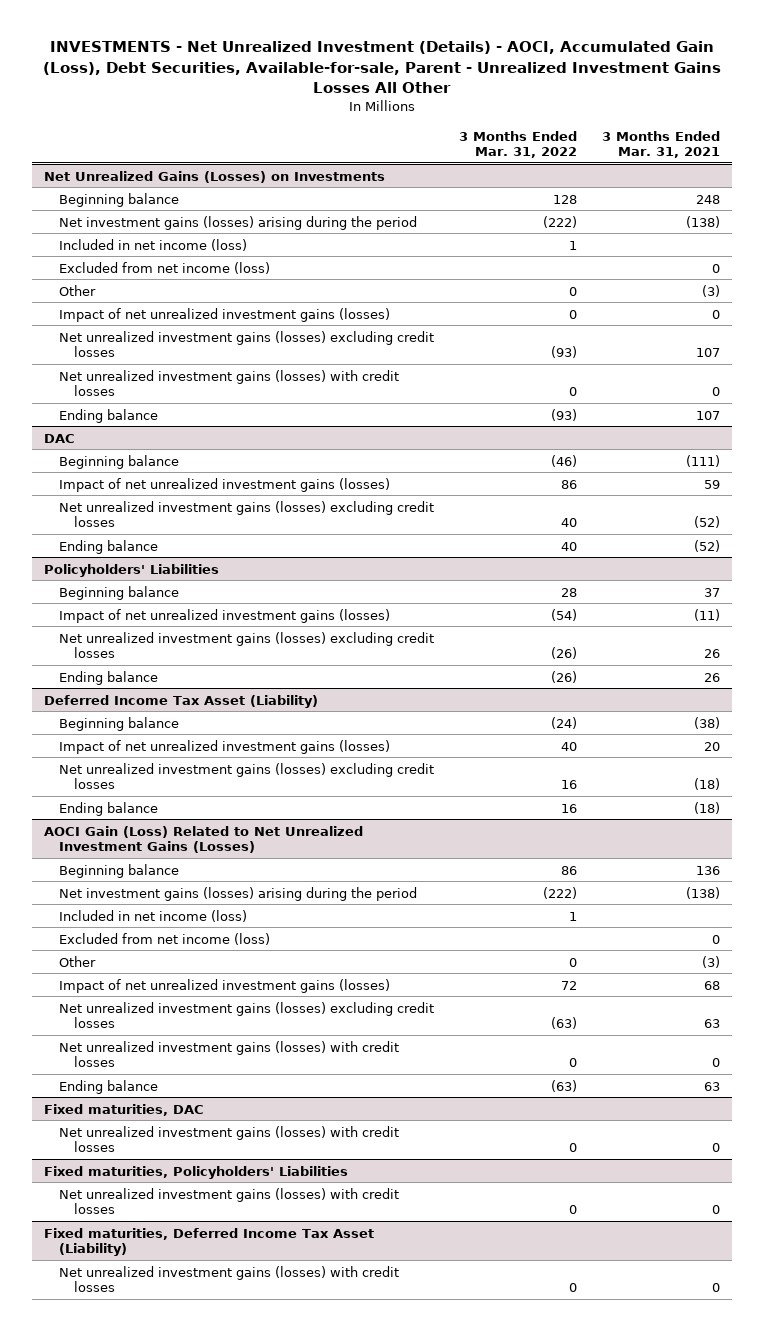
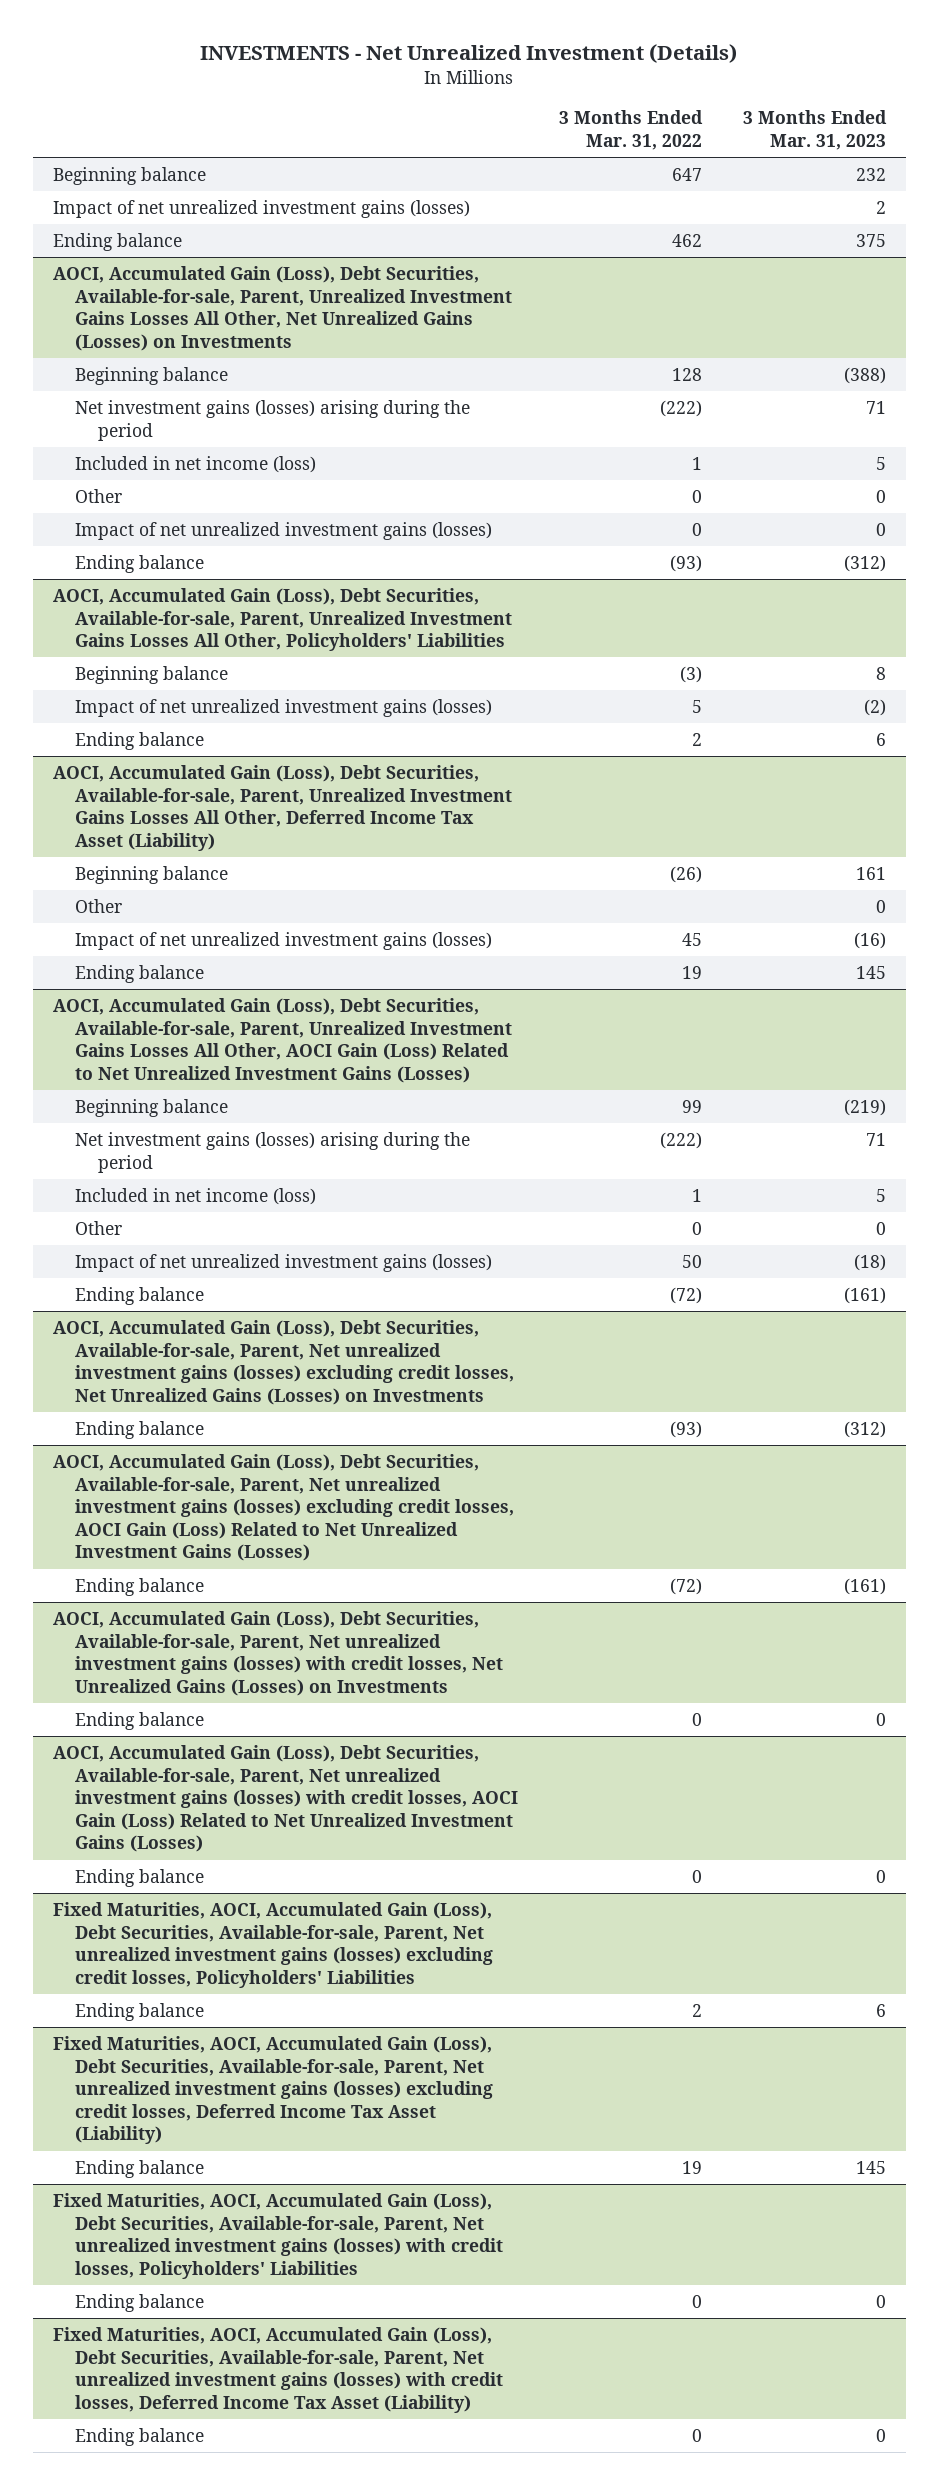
[43,41,722,94] INVESTMENTS - Net Unrealized Investment (Details) - AOCI, Accumulated Gain (Loss), Debt Securities, Available-for-sale, Parent - Unrealized Investment Gains Losses All Other -> [200,44,738,64] INVESTMENTS - Net Unrealized Investment (Details)
[601,130,720,159] 3 Months Ended Mar. 31, 2021 -> none
none -> [742,110,887,151] 3 Months Ended Mar. 31, 2023
[44,170,386,183] Net Unrealized Gains (Losses) on Investments -> none
none -> [53,166,207,185] Beginning balance
none -> [53,199,471,218] Impact of net unrealized investment gains (losses)
none -> [53,232,183,251] Ending balance
none -> [53,265,513,351] AOCI, Accumulated Gain (Loss), Debt Securities, Available-for-sale, Parent, Unrealized Investment Gains Losses All Other, Net Unrealized Gains (Losses) on Investments
[58,261,270,274] Excluded from net income (loss) -> none
[58,330,434,357] Net unrealized investment gains (losses) excluding credit losses -> none
[58,369,399,396] Net unrealized investment gains (losses) with credit losses -> none
[44,433,76,443] DAC -> none
[58,500,434,527] Net unrealized investment gains (losses) excluding credit losses -> none
[44,563,220,577] Policyholders' Liabilities -> none
[58,631,434,658] Net unrealized investment gains (losses) excluding credit losses -> none
[44,694,319,708] Deferred Income Tax Asset (Liability) -> none
[58,739,390,754] Impact of net unrealized investment gains (losses) -> none
[58,762,434,789] Net unrealized investment gains (losses) excluding credit losses -> none
[58,801,158,816] Ending balance -> none
[44,825,364,853] AOCI Gain (Loss) Related to Net Unrealized Investment Gains (Losses) -> none
[58,863,179,878] Beginning balance -> none
none -> [53,587,513,652] AOCI, Accumulated Gain (Loss), Debt Securities, Available-for-sale, Parent, Unrealized Investment Gains Losses All Other, Policyholders' Liabilities
[550,454,577,467] (46) -> [679,665,702,683] (3)
[560,479,577,489] 86 -> [691,699,702,713] 5
[560,541,577,551] 40 -> [691,732,702,746] 2
none -> [53,764,513,851] AOCI, Accumulated Gain (Loss), Debt Securities, Available-for-sale, Parent, Unrealized Investment Gains Losses All Other, Deferred Income Tax Asset (Liability)
[560,587,577,597] 28 -> [669,865,702,883] (26)
none -> [75,898,123,913] Other
[550,608,577,621] (54) -> [681,932,702,946] 45
[550,670,577,683] (26) -> [681,965,702,979] 19
none -> [53,997,513,1083] AOCI, Accumulated Gain (Loss), Debt Securities, Available-for-sale, Parent, Unrealized Investment Gains Losses All Other, AOCI Gain (Loss) Related to Net Unrealized Investment Gains (Losses)
[550,716,577,729] (24) -> [681,1099,702,1113] 99
[58,932,270,945] Excluded from net income (loss) -> none
[58,1001,434,1028] Net unrealized investment gains (losses) excluding credit losses -> none
[58,1040,399,1067] Net unrealized investment gains (losses) with credit losses -> none
[44,1103,205,1116] Fixed maturities, DAC -> none
[58,1125,399,1152] Net unrealized investment gains (losses) with credit losses -> none
[44,1165,349,1179] Fixed maturities, Policyholders' Liabilities -> none
[58,1187,399,1214] Net unrealized investment gains (losses) with credit losses -> none
[44,1227,375,1256] Fixed maturities, Deferred Income Tax Asset (Liability) -> none
[58,1265,399,1292] Net unrealized investment gains (losses) with credit losses -> none
[560,980,577,990] 72 -> [681,1254,702,1268] 50
[550,1079,577,1092] (63) -> [669,1286,702,1304] (72)
none -> [53,1319,515,1405] AOCI, Accumulated Gain (Loss), Debt Securities, Available-for-sale, Parent, Net unrealized investment gains (losses) excluding credit losses, Net Unrealized Gains (Losses) on Investments
none -> [75,1420,205,1439] Ending balance
none -> [53,1453,515,1562] AOCI, Accumulated Gain (Loss), Debt Securities, Available-for-sale, Parent, Net unrealized investment gains (losses) excluding credit losses, AOCI Gain (Loss) Related to Net Unrealized Investment Gains (Losses)
none -> [75,1577,205,1596] Ending balance
none -> [53,1610,504,1696] AOCI, Accumulated Gain (Loss), Debt Securities, Available-for-sale, Parent, Net unrealized investment gains (losses) with credit losses, Net Unrealized Gains (Losses) on Investments
none -> [75,1711,205,1730] Ending balance
none -> [53,1744,519,1853] AOCI, Accumulated Gain (Loss), Debt Securities, Available-for-sale, Parent, Net unrealized investment gains (losses) with credit losses, AOCI Gain (Loss) Related to Net Unrealized Investment Gains (Losses)
none -> [75,1868,205,1887] Ending balance
none -> [53,1901,494,1988] Fixed Maturities, AOCI, Accumulated Gain (Loss), Debt Securities, Available-for-sale, Parent, Net unrealized investment gains (losses) excluding credit losses, Policyholders' Liabilities
none -> [75,2002,205,2021] Ending balance
none -> [53,2035,494,2145] Fixed Maturities, AOCI, Accumulated Gain (Loss), Debt Securities, Available-for-sale, Parent, Net unrealized investment gains (losses) excluding credit losses, Deferred Income Tax Asset (Liability)
none -> [75,2159,205,2178] Ending balance
none -> [53,2192,504,2279] Fixed Maturities, AOCI, Accumulated Gain (Loss), Debt Securities, Available-for-sale, Parent, Net unrealized investment gains (losses) with credit losses, Policyholders' Liabilities
none -> [75,2293,205,2312] Ending balance
none -> [53,2326,504,2413] Fixed Maturities, AOCI, Accumulated Gain (Loss), Debt Securities, Available-for-sale, Parent, Net unrealized investment gains (losses) with credit losses, Deferred Income Tax Asset (Liability)
none -> [75,2427,205,2446] Ending balance

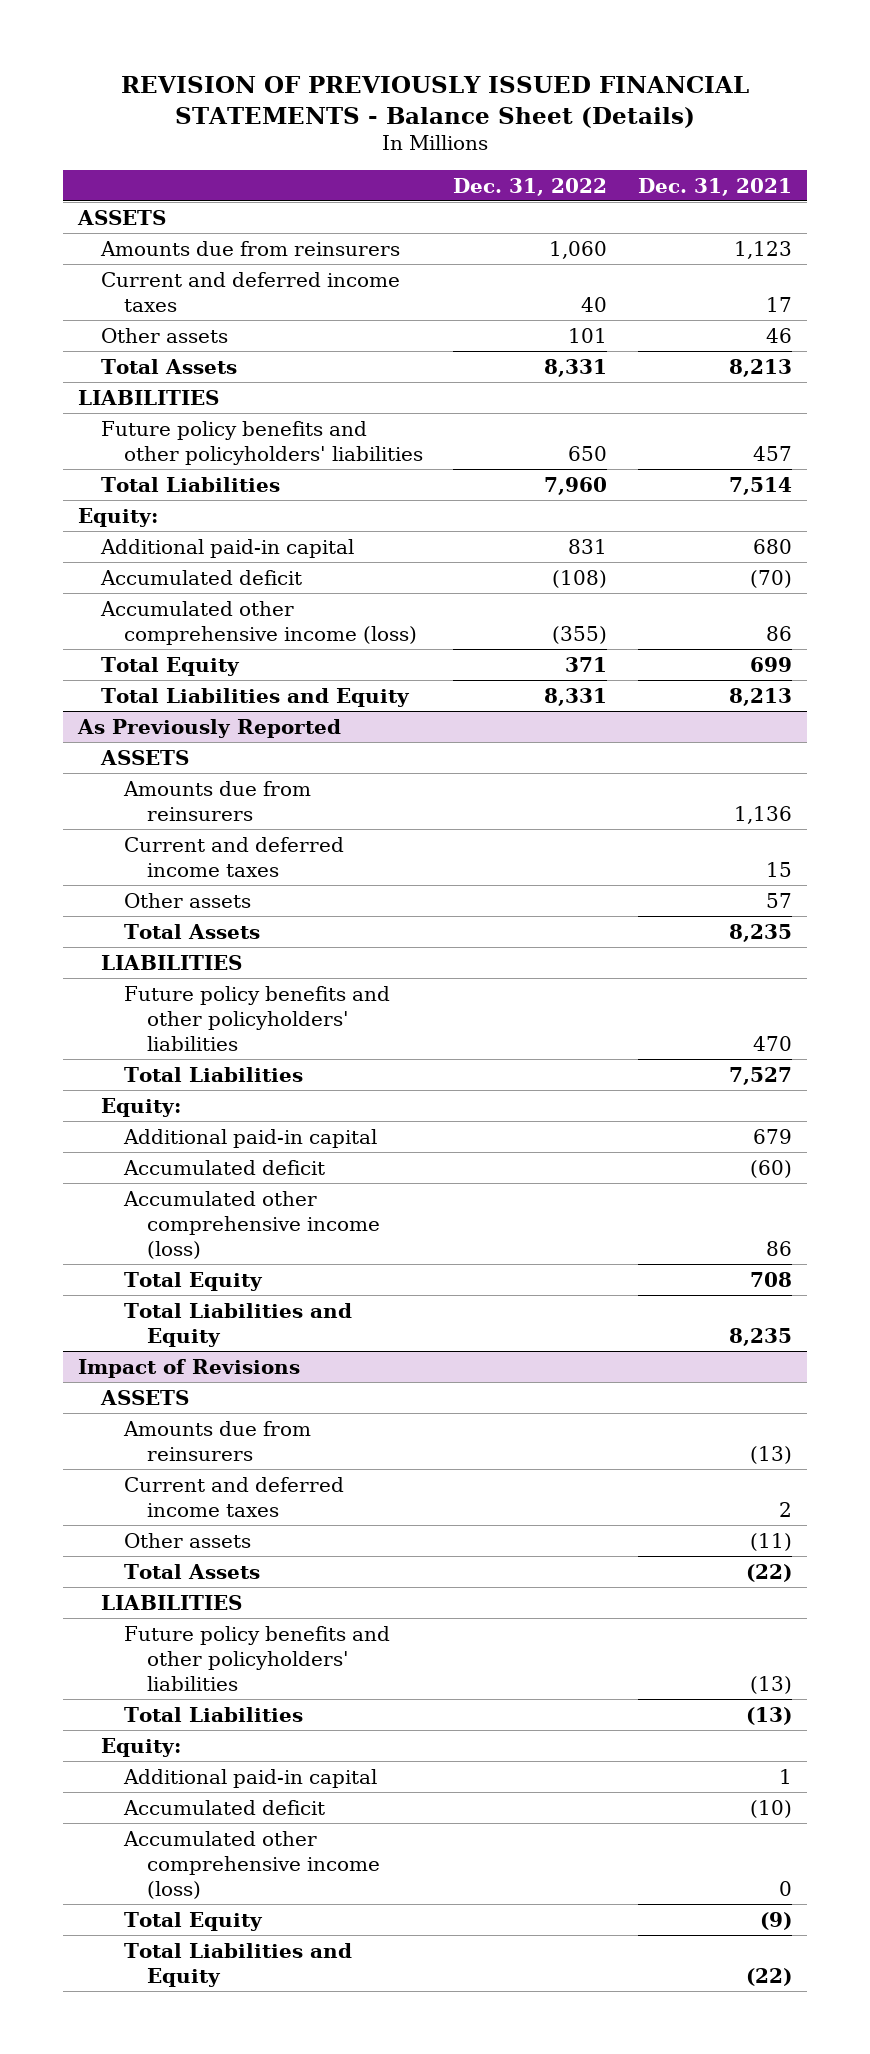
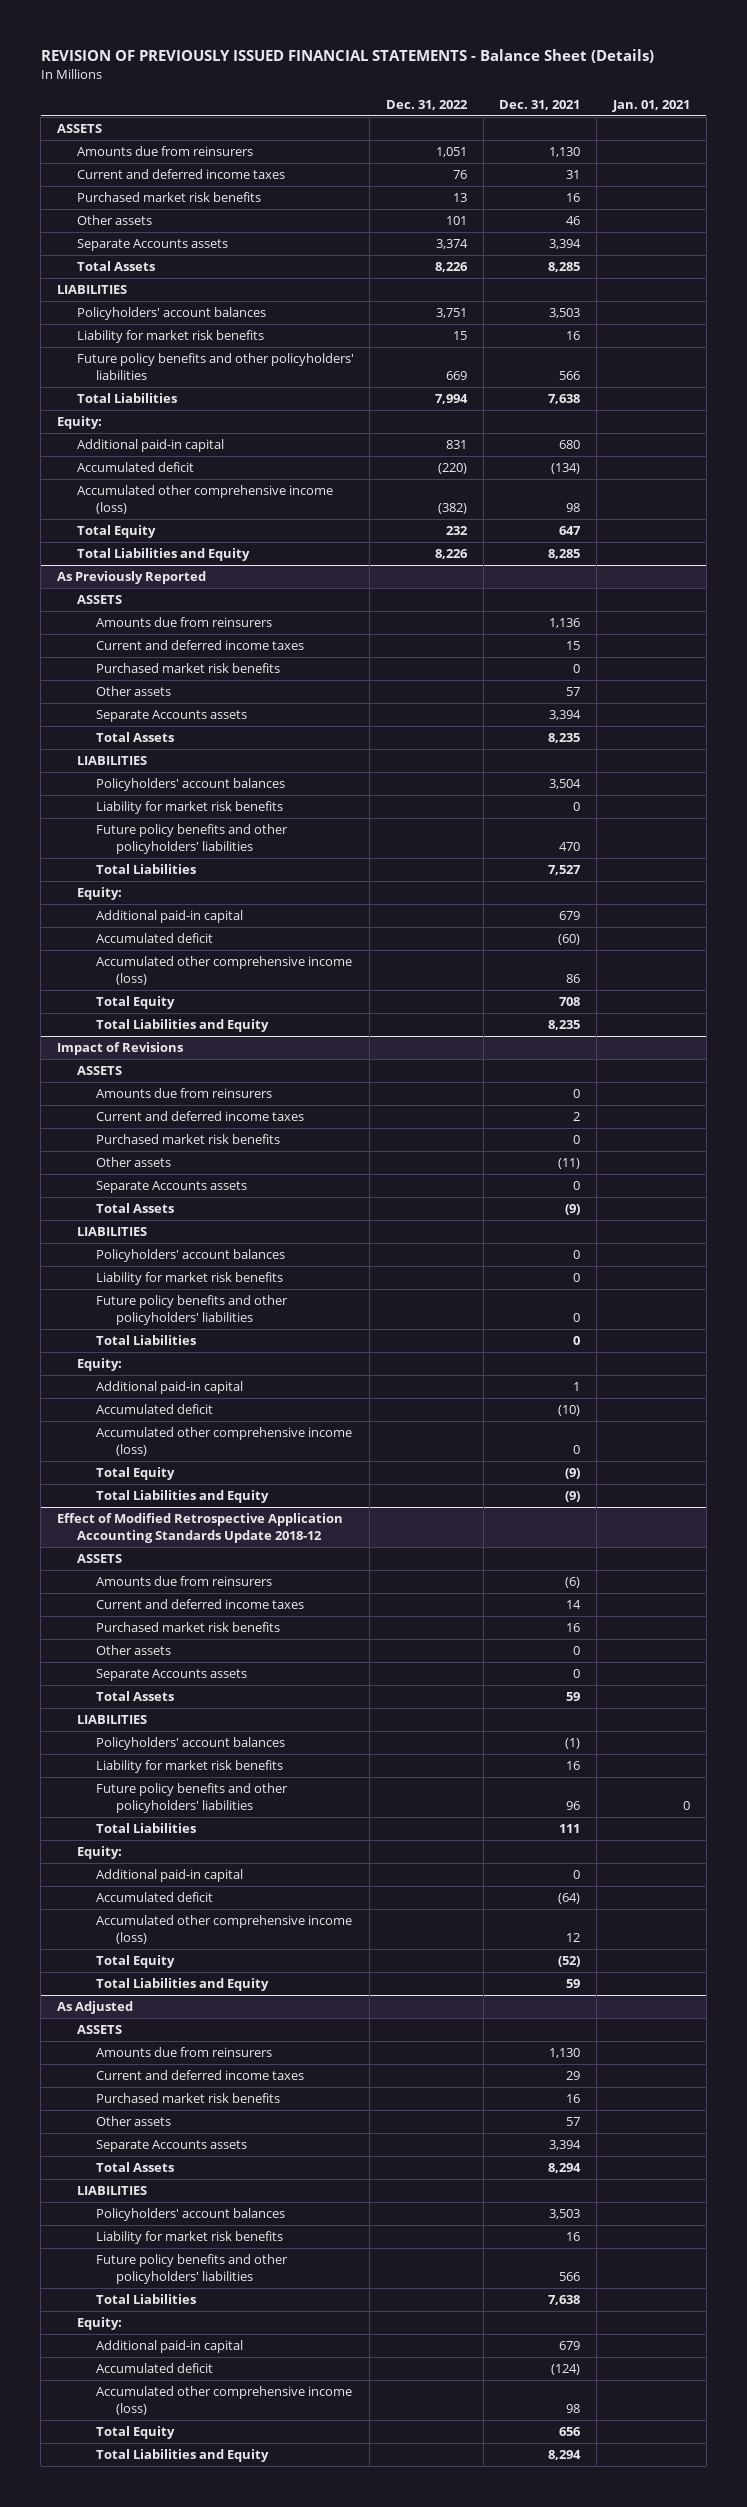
none -> [611,99,690,112] Jan. 01, 2021
[549,240,608,259] 1,060 -> [436,147,468,158] 1,051
[733,240,792,259] 1,123 -> [549,147,581,158] 1,130
[581,296,608,312] 40 -> [453,170,468,180] 76
[765,296,792,312] 17 -> [566,170,581,180] 31
none -> [76,192,261,203] Purchased market risk benefits
none -> [76,239,228,252] Separate Accounts assets
[544,358,608,377] 8,331 -> [435,262,469,273] 8,226
[728,358,792,377] 8,213 -> [548,262,581,273] 8,285
none -> [76,307,266,321] Policyholders' account balances
none -> [76,330,264,344] Liability for market risk benefits
[568,445,608,461] 650 -> [446,370,468,380] 669
[752,445,792,461] 457 -> [559,370,581,380] 566
[544,476,608,495] 7,960 -> [435,394,469,405] 7,994
[728,476,792,495] 7,514 -> [548,394,581,405] 7,638
[552,569,608,588] (108) -> [438,463,468,475] (220)
[749,569,792,588] (70) -> [551,463,581,475] (134)
[552,625,608,644] (355) -> [438,502,468,514] (382)
[765,625,792,641] 86 -> [566,502,581,512] 98
[565,656,608,672] 371 -> [446,526,469,536] 232
[749,656,792,672] 699 -> [559,526,582,536] 647
[544,687,608,706] 8,331 -> [435,549,469,560] 8,226
[728,687,792,706] 8,213 -> [548,549,581,560] 8,285
none -> [96,663,281,674] Purchased market risk benefits
none -> [96,710,248,723] Separate Accounts assets
none -> [96,778,286,792] Policyholders' account balances
none -> [96,801,284,815] Liability for market risk benefits
[749,1445,792,1464] (13) -> [573,1089,581,1099] 0
none -> [96,1134,281,1145] Purchased market risk benefits
none -> [96,1181,248,1194] Separate Accounts assets
[745,1563,792,1582] (22) -> [565,1204,581,1216] (9)
none -> [96,1249,286,1263] Policyholders' account balances
none -> [96,1272,284,1286] Liability for market risk benefits
[749,1675,792,1694] (13) -> [573,1312,581,1322] 0
[745,1706,792,1725] (13) -> [573,1336,581,1346] 0
[745,1967,792,1986] (22) -> [565,1491,581,1503] (9)
none -> [57,1513,344,1543] Effect of Modified Retrospective Application Accounting Standards Update 2018-12
none -> [76,1554,122,1564] ASSETS
none -> [96,1576,273,1587] Amounts due from reinsurers
none -> [96,1599,305,1610] Current and deferred income taxes
none -> [96,1622,281,1633] Purchased market risk benefits
none -> [96,1645,172,1656] Other assets
none -> [96,1669,248,1682] Separate Accounts assets
none -> [96,1691,175,1702] Total Assets
none -> [76,1715,147,1725] LIABILITIES
none -> [96,1737,286,1751] Policyholders' account balances
none -> [96,1760,284,1774] Liability for market risk benefits
none -> [96,1783,289,1813] Future policy benefits and other policyholders' liabilities
none -> [96,1823,197,1834] Total Liabilities
none -> [76,1846,122,1860] Equity:
none -> [96,1869,244,1883] Additional paid-in capital
none -> [96,1892,214,1903] Accumulated deficit
none -> [96,1915,353,1944] Accumulated other comprehensive income (loss)
none -> [96,1955,176,1969] Total Equity
none -> [96,1978,270,1992] Total Liabilities and Equity
none -> [57,2001,134,2015] As Adjusted
none -> [76,2025,122,2035] ASSETS
none -> [96,2047,273,2058] Amounts due from reinsurers
none -> [96,2070,305,2081] Current and deferred income taxes
none -> [96,2093,281,2104] Purchased market risk benefits
none -> [96,2116,172,2127] Other assets
none -> [96,2140,248,2153] Separate Accounts assets
none -> [96,2162,175,2173] Total Assets
none -> [76,2186,147,2196] LIABILITIES
none -> [96,2208,286,2222] Policyholders' account balances
none -> [96,2231,284,2245] Liability for market risk benefits
none -> [96,2254,289,2284] Future policy benefits and other policyholders' liabilities
none -> [96,2294,197,2305] Total Liabilities
none -> [76,2317,122,2331] Equity:
none -> [96,2340,244,2354] Additional paid-in capital
none -> [96,2363,214,2374] Accumulated deficit
none -> [96,2386,353,2415] Accumulated other comprehensive income (loss)
none -> [96,2426,176,2440] Total Equity
none -> [96,2449,270,2463] Total Liabilities and Equity

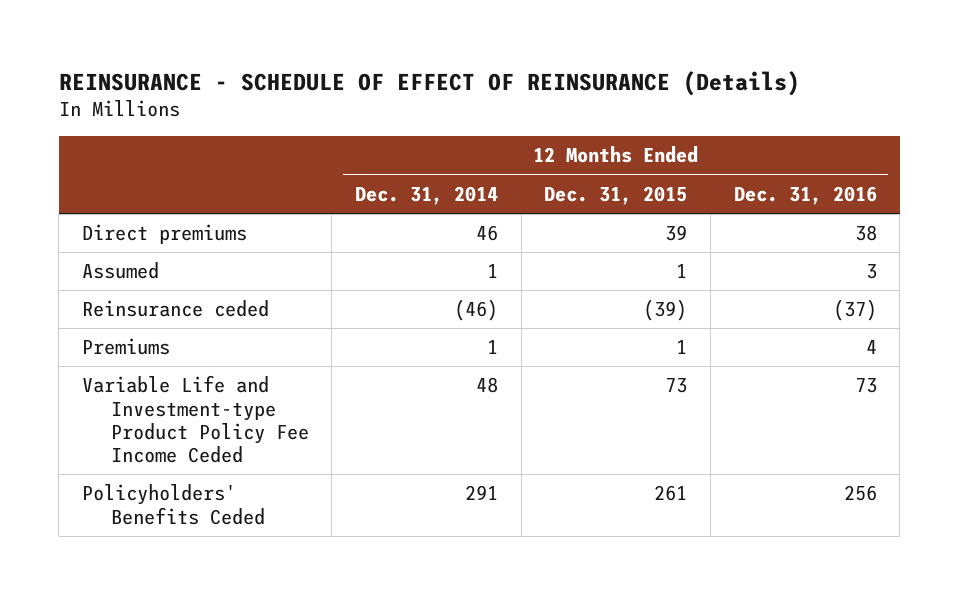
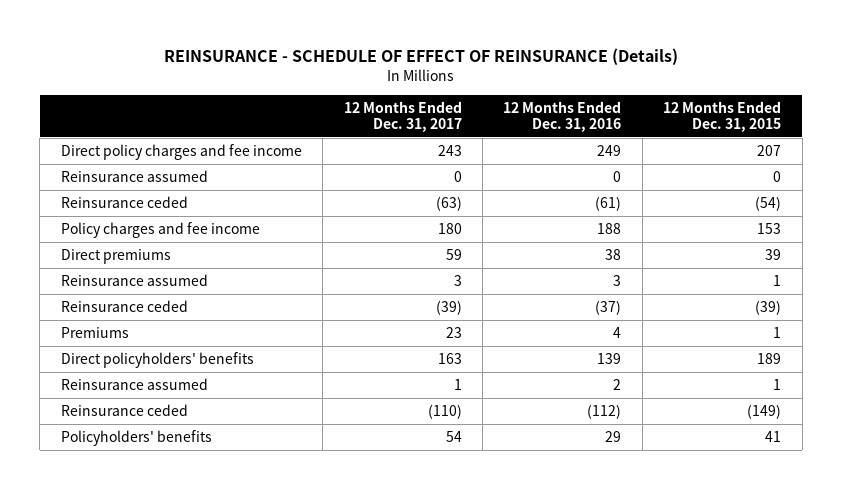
[355,185,499,205] Dec. 31, 2014 -> none
none -> [343,100,462,133] 12 Months Ended Dec. 31, 2017
none -> [60,143,302,160] Direct policy charges and fee income
none -> [60,169,208,182] Reinsurance assumed
none -> [60,195,188,208] Reinsurance ceded
none -> [60,221,260,238] Policy charges and fee income
[81,262,159,280] Assumed -> [60,273,208,286] Reinsurance assumed
[81,375,309,464] Variable Life and Investment-type Product Policy Fee Income Ceded -> none
none -> [60,351,254,368] Direct policyholders' benefits
none -> [60,377,208,390] Reinsurance assumed
[81,484,265,525] Policyholders' Benefits Ceded -> [60,403,188,416] Reinsurance ceded
[654,485,688,502] 261 -> [747,403,782,419] (149)
[843,485,877,502] 256 -> [587,403,622,419] (112)
none -> [60,429,212,446] Policyholders' benefits

